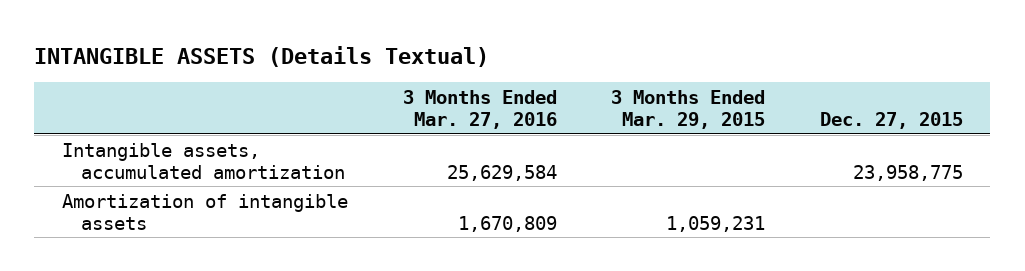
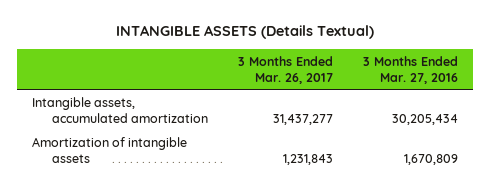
[611,89,766,129] 3 Months Ended Mar. 29, 2015 -> none
[819,111,963,129] Dec. 27, 2015 -> none
none -> [237,55,333,84] 3 Months Ended Mar. 26, 2017
[446,164,557,181] 25,629,584 -> [391,113,458,125] 30,205,434

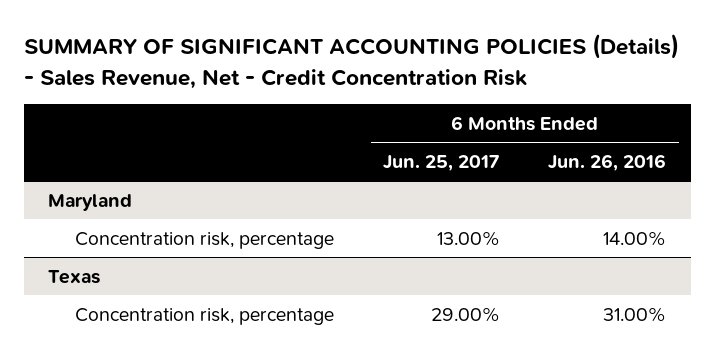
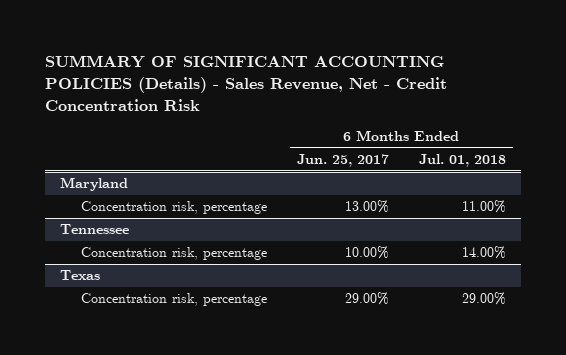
[548,154,667,172] Jun. 26, 2016 -> none
none -> [418,154,506,168] Jul. 01, 2018
none -> [60,224,130,235] Tennessee
none -> [81,247,268,261] Concentration risk, percentage

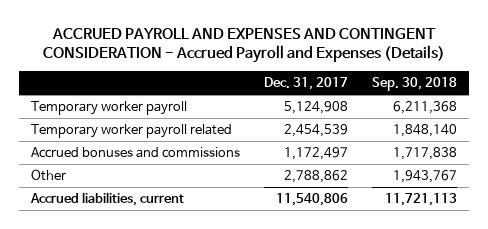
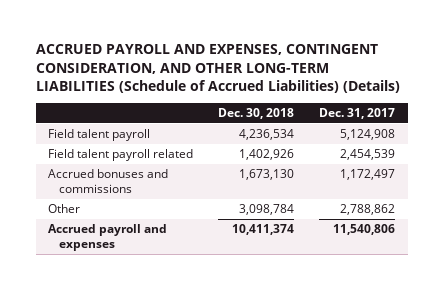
[42,27,445,64] ACCRUED PAYROLL AND EXPENSES AND CONTINGENT CONSIDERATION - Accrued Payroll and Expenses (Details) -> [35,44,400,94] ACCRUED PAYROLL AND EXPENSES, CONTINGENT CONSIDERATION, AND OTHER LONG-TERM LIABILITIES (Schedule of Accrued Liabilities) (Details)
[371,77,457,92] Sep. 30, 2018 -> none
none -> [218,108,295,120] Dec. 30, 2018
[30,101,187,116] Temporary worker payroll -> [48,128,151,141] Field talent payroll
[30,124,232,139] Temporary worker payroll related -> [48,148,194,161] Field talent payroll related
[29,192,184,207] Accrued liabilities, current -> [48,223,168,252] Accrued payroll and expenses

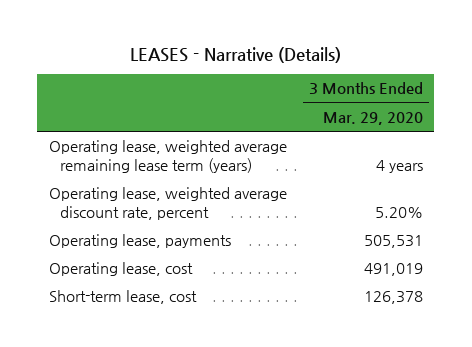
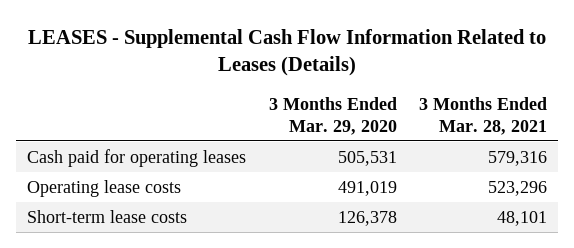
[129,46,341,63] LEASES - Narrative (Details) -> [28,28,547,77] LEASES - Supplemental Cash Flow Information Related to Leases (Details)
none -> [418,97,547,135] 3 Months Ended Mar. 28, 2021
[48,140,287,173] Operating lease, weighted average remaining lease term (years) -> none
[48,187,287,220] Operating lease, weighted average discount rate, percent -> none
[48,234,231,249] Operating lease, payments -> [27,149,247,168] Cash paid for operating leases
[48,262,193,277] Operating lease, cost -> [27,180,182,198] Operating lease costs
[48,290,197,305] Short-term lease, cost -> [27,210,188,224] Short-term lease costs

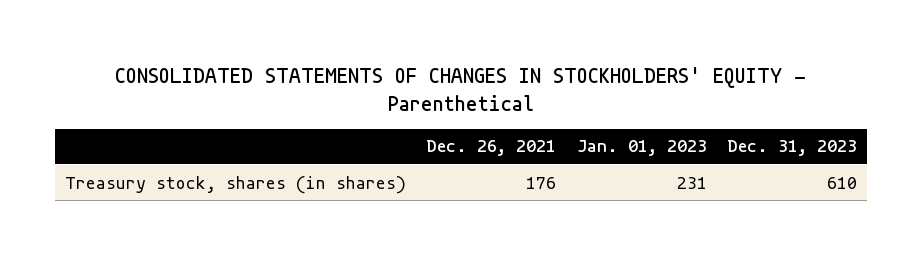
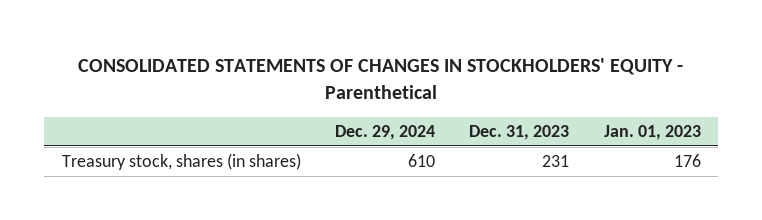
[426,140,557,157] Dec. 26, 2021 -> none
none -> [334,124,435,140] Dec. 29, 2024
[676,176,707,189] 231 -> [673,154,701,168] 176
[826,176,857,189] 610 -> [542,155,570,168] 231

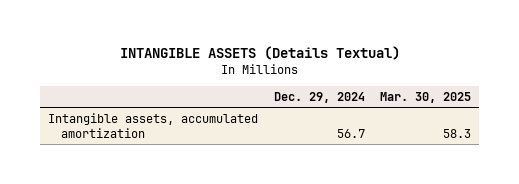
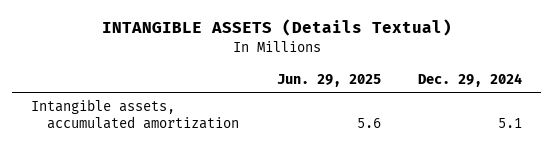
[380,91,472,103] Mar. 30, 2025 -> none
none -> [276,73,381,87] Jun. 29, 2025
[336,128,365,138] 56.7 -> [498,117,523,128] 5.1

